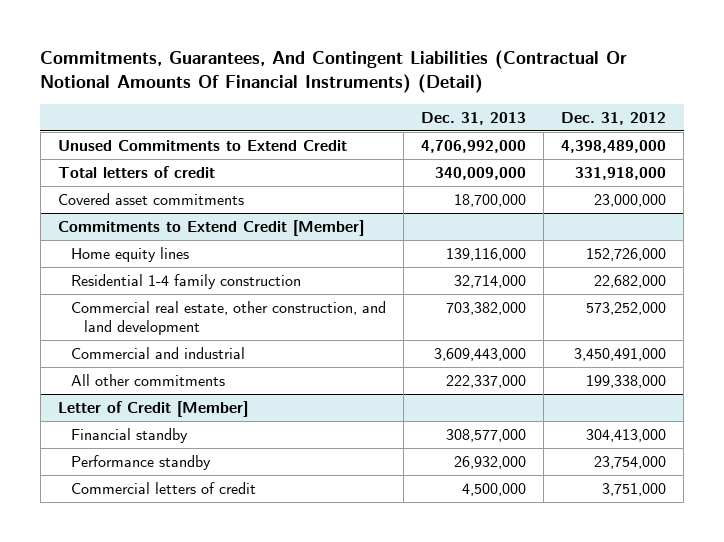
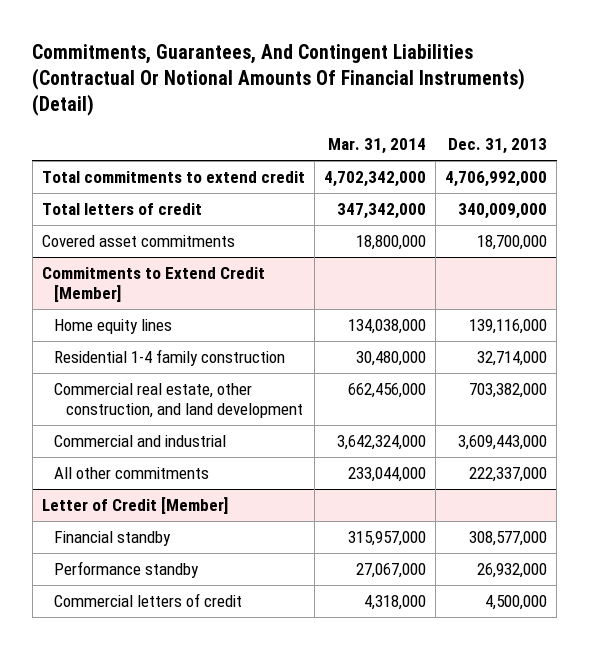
[561,111,667,125] Dec. 31, 2012 -> none
none -> [328,138,427,155] Mar. 31, 2014
[57,139,347,151] Unused Commitments to Extend Credit -> [41,170,305,183] Total commitments to extend credit

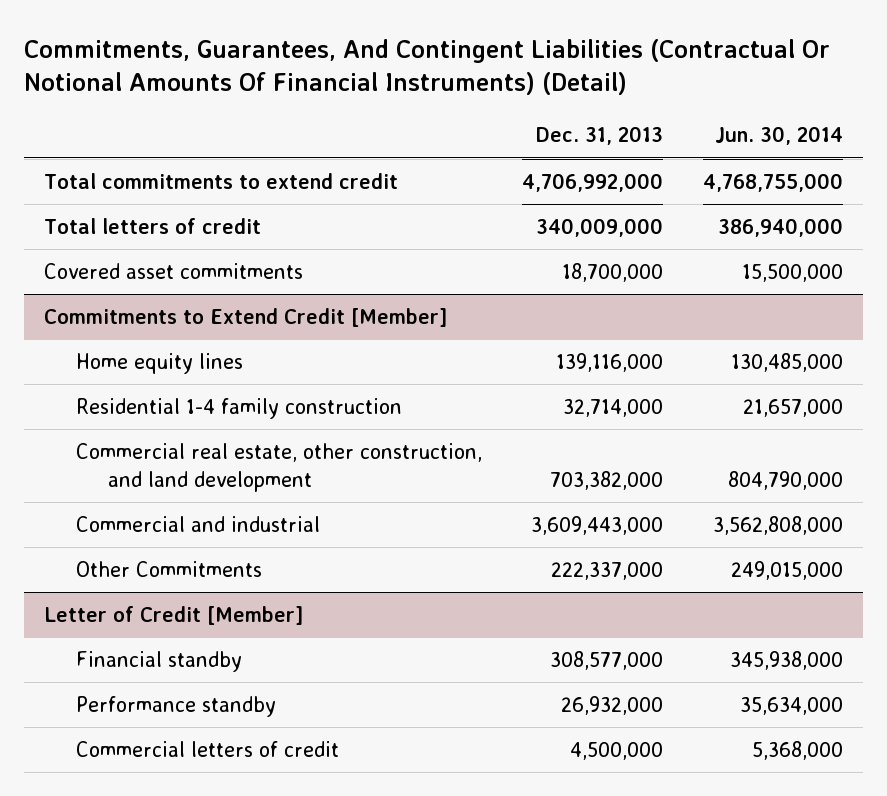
[328,138,427,155] Mar. 31, 2014 -> none
none -> [715,126,844,146] Jun. 30, 2014
[53,466,209,479] All other commitments -> [75,560,262,577] Other Commitments

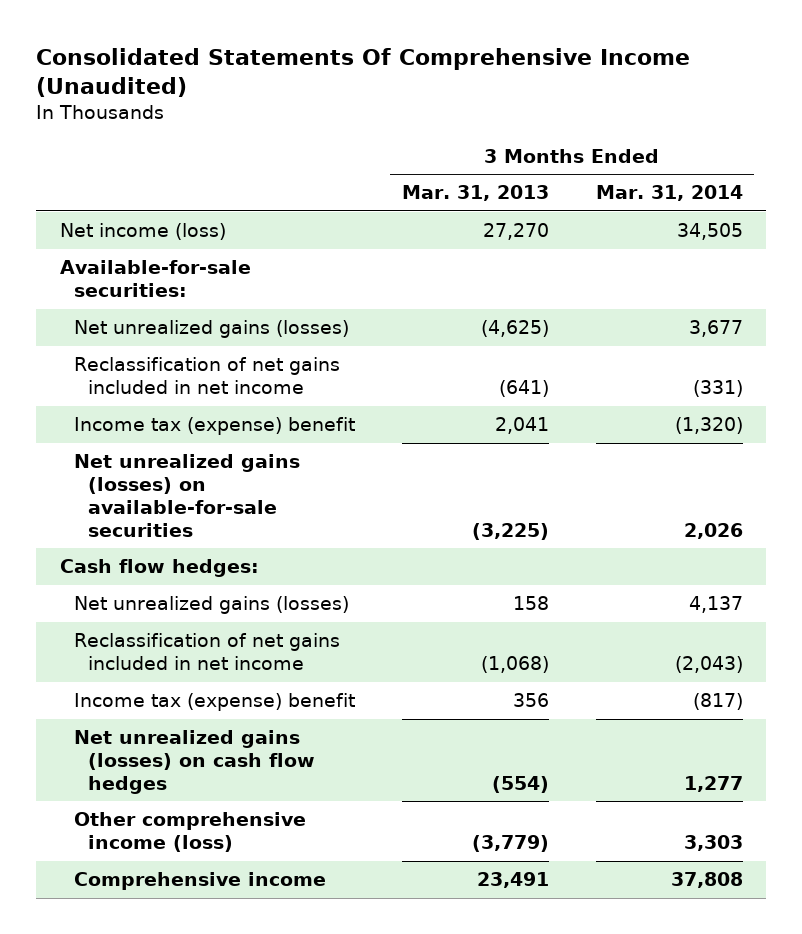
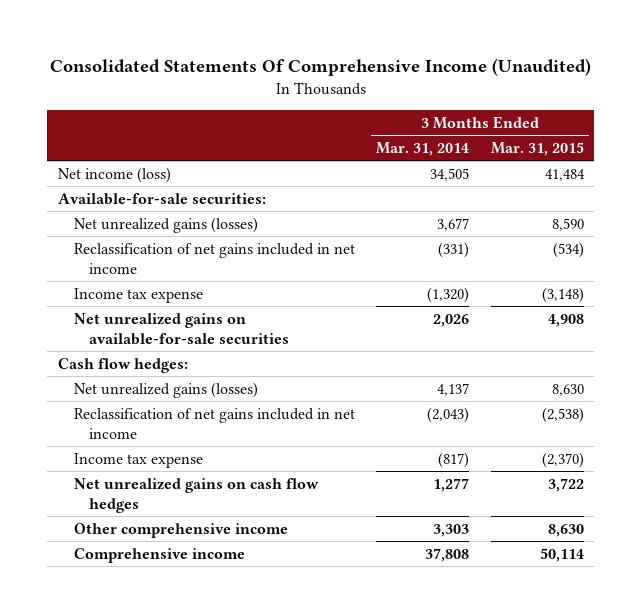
[401,185,549,202] Mar. 31, 2013 -> none
none -> [490,141,584,156] Mar. 31, 2015
[73,417,355,436] Income tax (expense) benefit -> [73,287,203,303] Income tax expense
[73,454,300,537] Net unrealized gains (losses) on available-for-sale securities -> [73,312,290,346] Net unrealized gains on available-for-sale securities
[73,693,355,712] Income tax (expense) benefit -> [73,452,203,468] Income tax expense
[73,730,315,794] Net unrealized gains (losses) on cash flow hedges -> [73,477,319,514] Net unrealized gains on cash flow hedges
[73,812,306,852] Other comprehensive income (loss) -> [73,522,288,538] Other comprehensive income

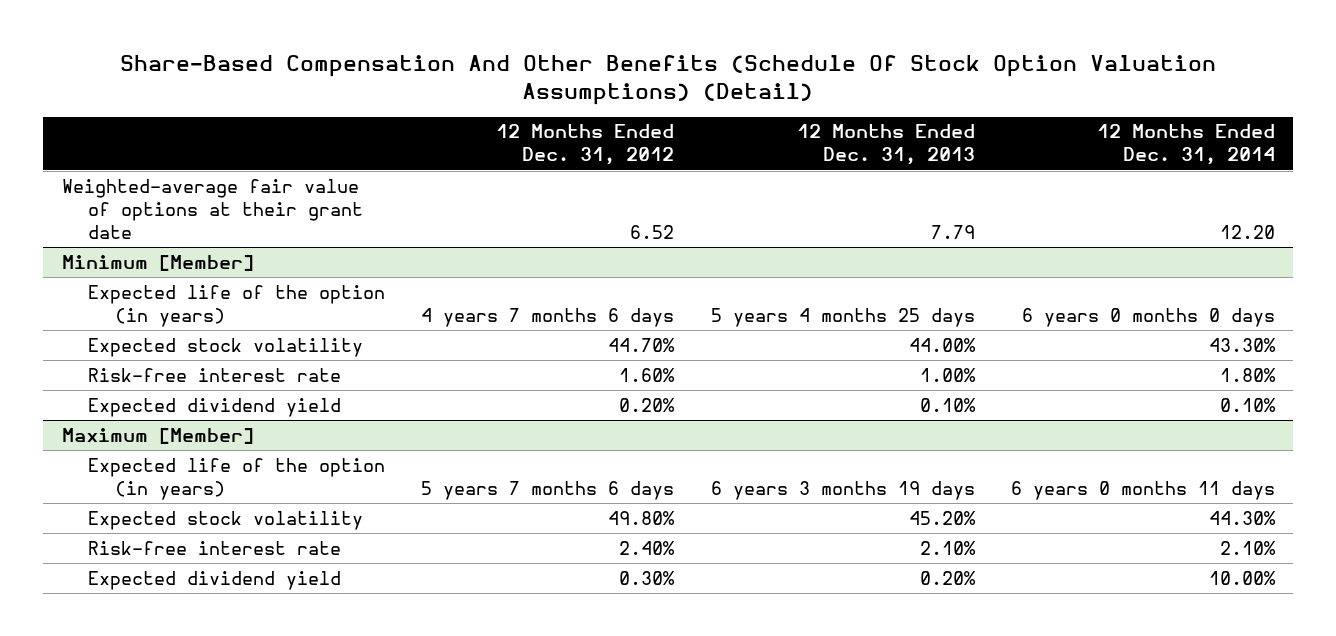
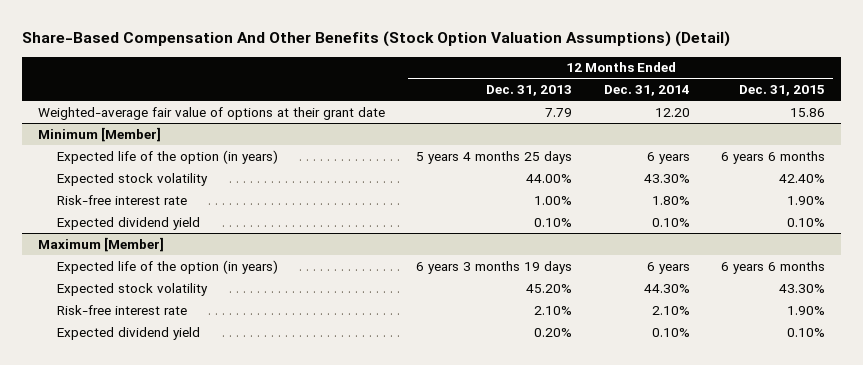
[120,55,1217,105] Share-Based Compensation And Other Benefits (Schedule Of Stock Option Valuation Assumptions) (Detail) -> [21,31,730,48] Share-Based Compensation And Other Benefits (Stock Option Valuation Assumptions) (Detail)
[496,124,675,166] 12 Months Ended Dec. 31, 2012 -> none
none -> [739,85,826,97] Dec. 31, 2015
[1021,307,1275,327] 6 years 0 months 0 days -> [646,151,690,164] 6 years
[1010,480,1275,500] 6 years 0 months 11 days -> [646,261,690,274] 6 years
[1208,570,1276,585] 10.00% -> [651,327,690,337] 0.10%

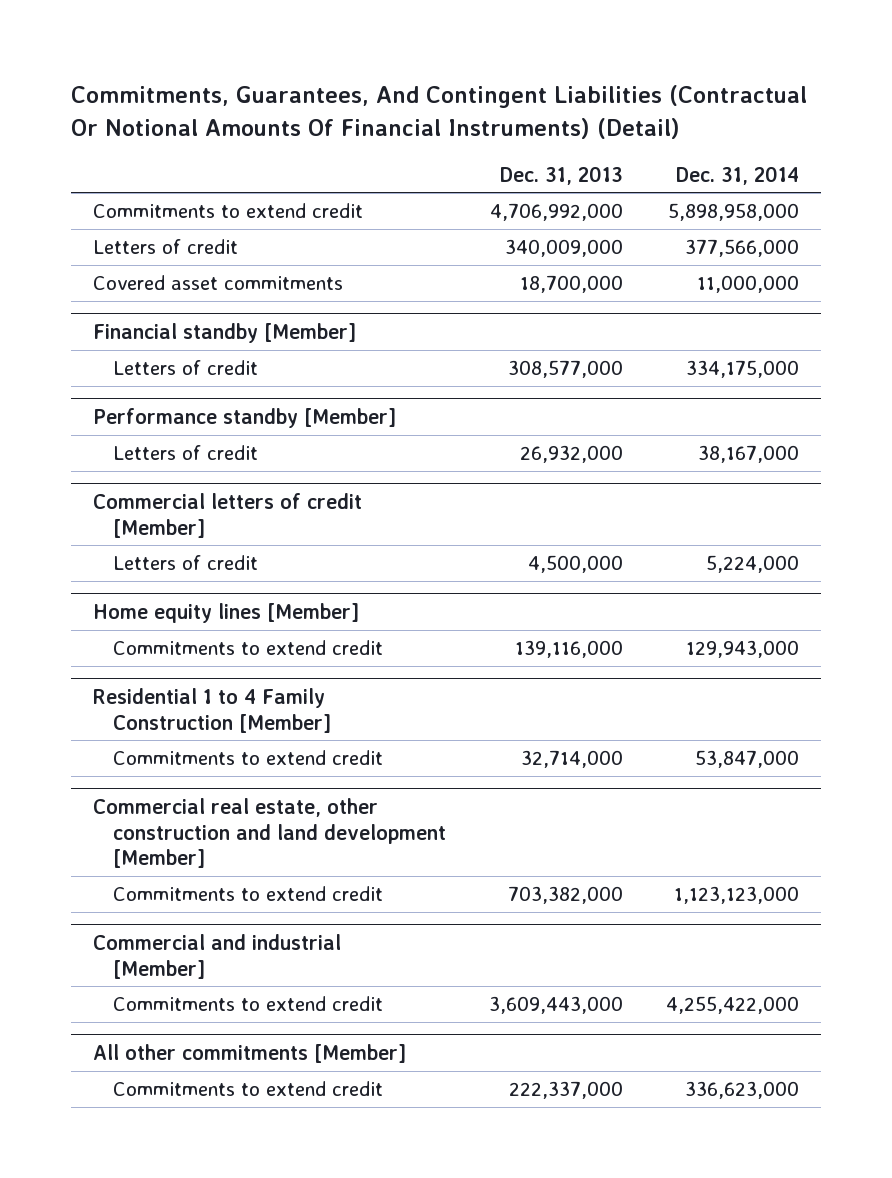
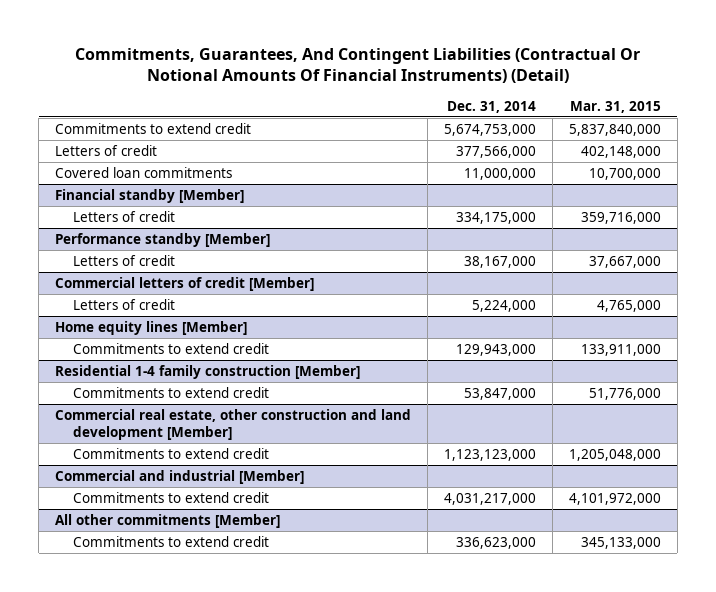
[500,165,624,185] Dec. 31, 2013 -> none
none -> [569,100,661,113] Mar. 31, 2015
[668,202,800,221] 5,898,958,000 -> [444,123,537,136] 5,674,753,000
[92,274,343,290] Covered asset commitments -> [55,166,233,178] Covered loan commitments
[92,687,331,733] Residential 1 to 4 Family Construction [Member] -> [55,364,361,379] Residential 1-4 family construction [Member]
[666,995,800,1014] 4,255,422,000 -> [444,492,537,505] 4,031,217,000

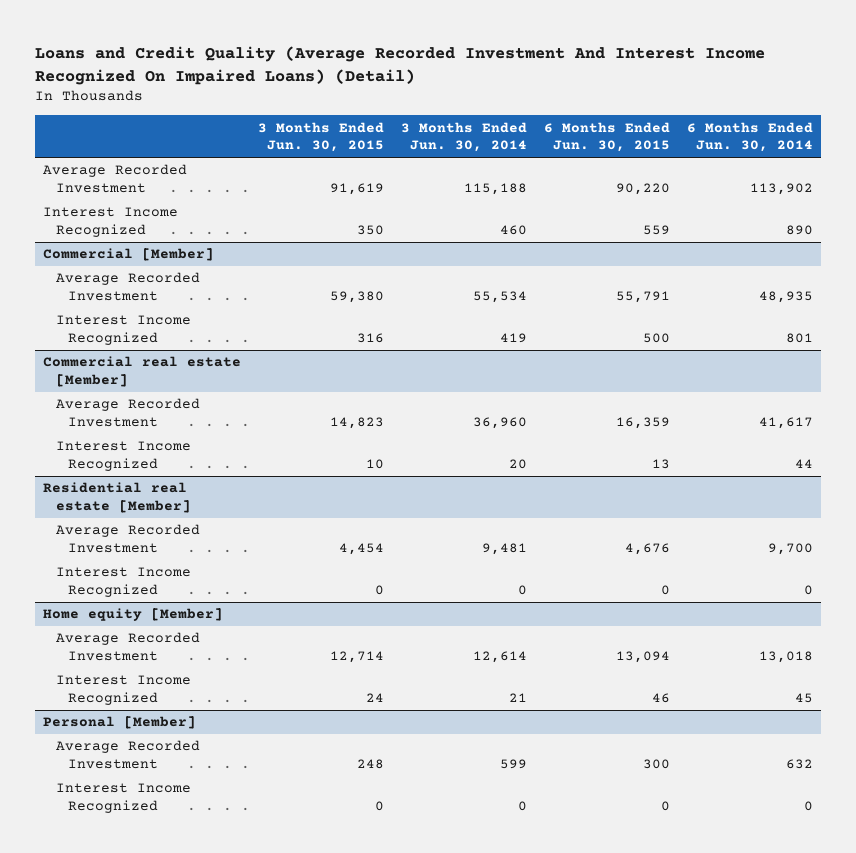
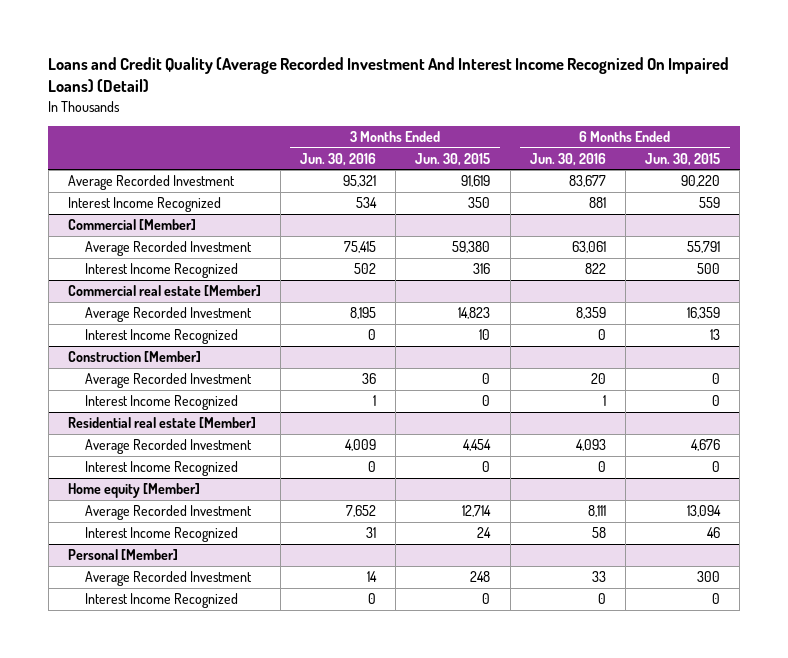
[401,121,528,153] 3 Months Ended Jun. 30, 2014 -> none
[687,121,814,153] 6 Months Ended Jun. 30, 2014 -> none
none -> [300,152,377,166] Jun. 30, 2016
none -> [529,152,606,166] Jun. 30, 2016
none -> [67,351,201,363] Construction [Member]
none -> [84,373,252,389] Average Recorded Investment
none -> [84,395,238,411] Interest Income Recognized

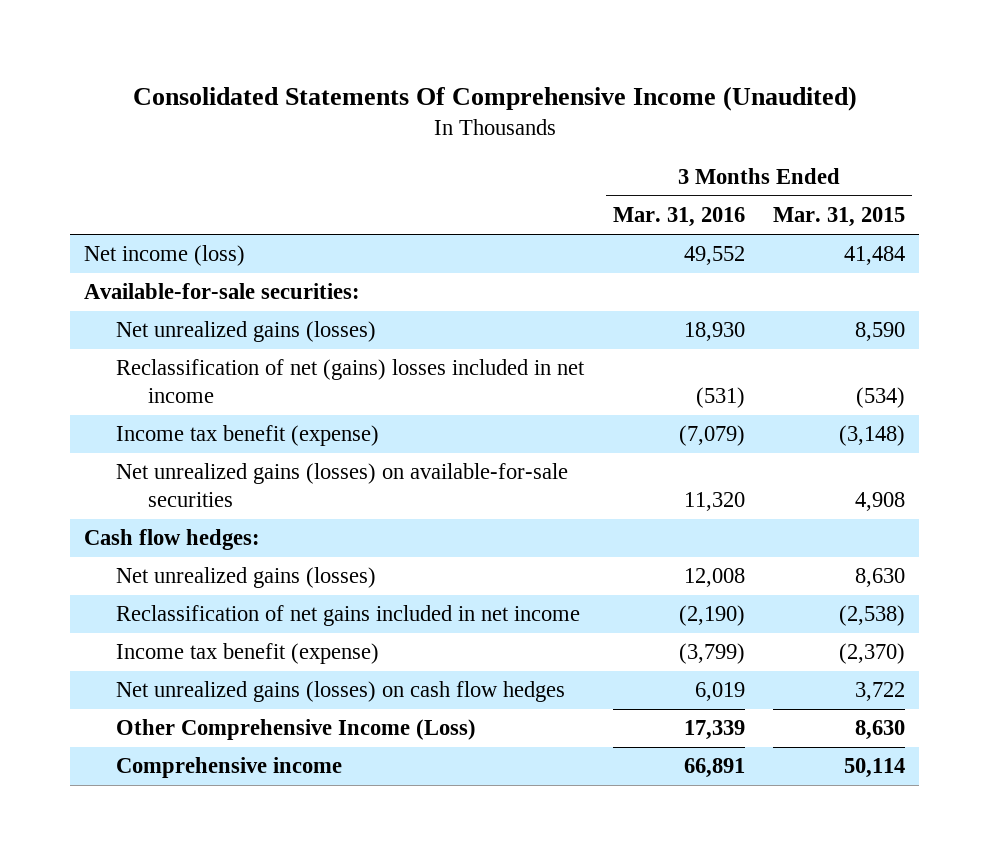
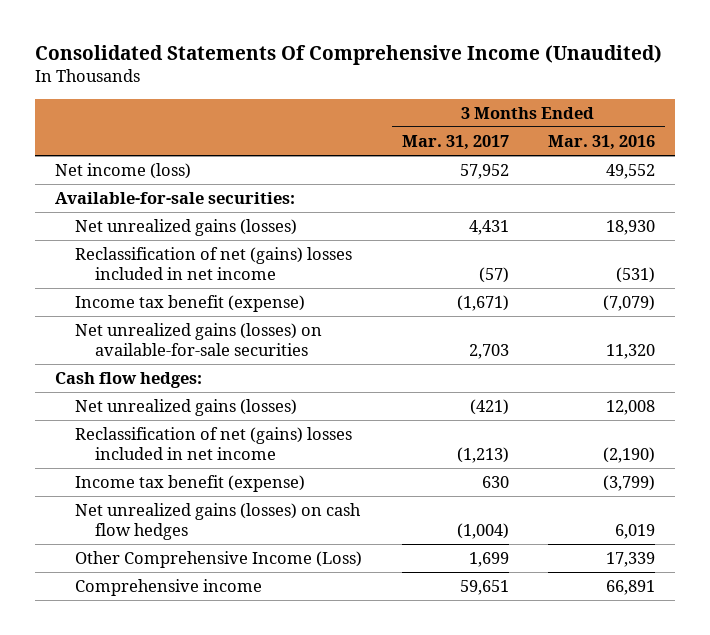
[773,207,906,228] Mar. 31, 2015 -> none
none -> [401,135,509,151] Mar. 31, 2017
[116,605,581,627] Reclassification of net gains included in net income -> [75,427,353,460] Reclassification of net (gains) losses included in net income

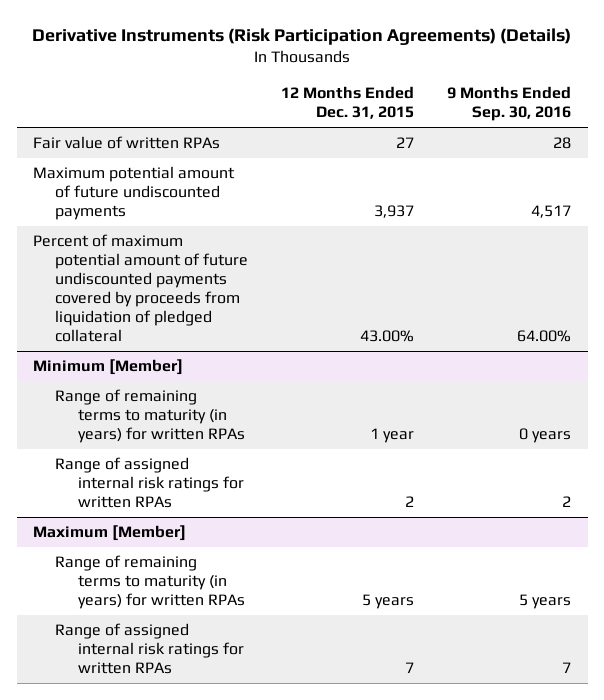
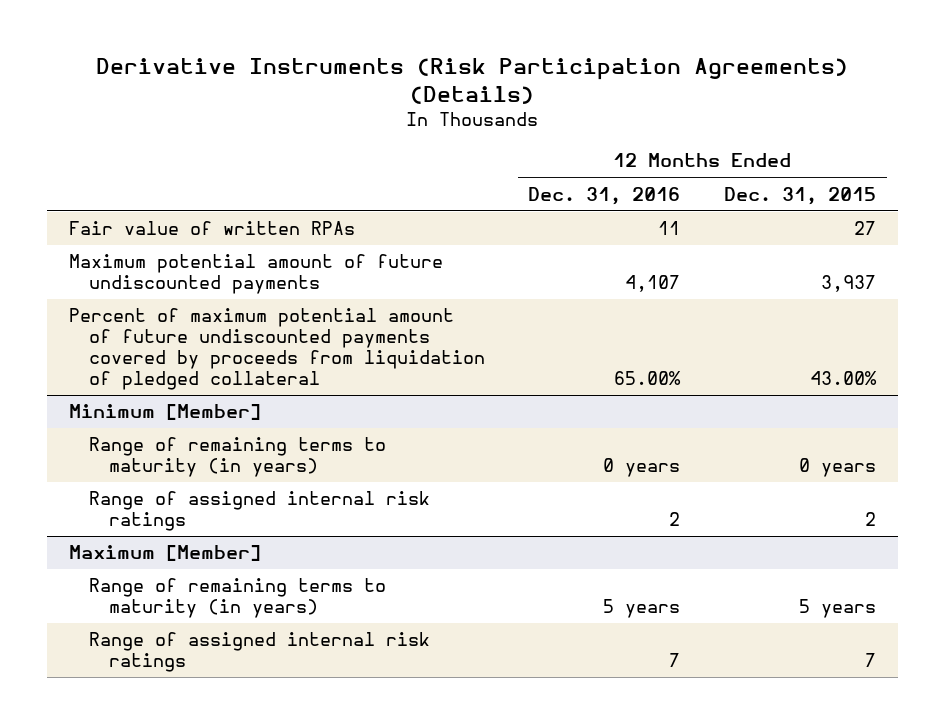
[447,86,572,122] 9 Months Ended Sep. 30, 2016 -> none
none -> [528,186,681,205] Dec. 31, 2016
[55,389,245,444] Range of remaining terms to maturity (in years) for written RPAs -> [88,437,386,478] Range of remaining terms to maturity (in years)
[370,428,415,444] 1 year -> [799,458,877,478] 0 years
[55,457,244,509] Range of assigned internal risk ratings for written RPAs -> [88,491,430,532] Range of assigned internal risk ratings
[55,555,245,610] Range of remaining terms to maturity (in years) for written RPAs -> [88,578,386,619] Range of remaining terms to maturity (in years)
[55,623,244,675] Range of assigned internal risk ratings for written RPAs -> [88,632,430,673] Range of assigned internal risk ratings

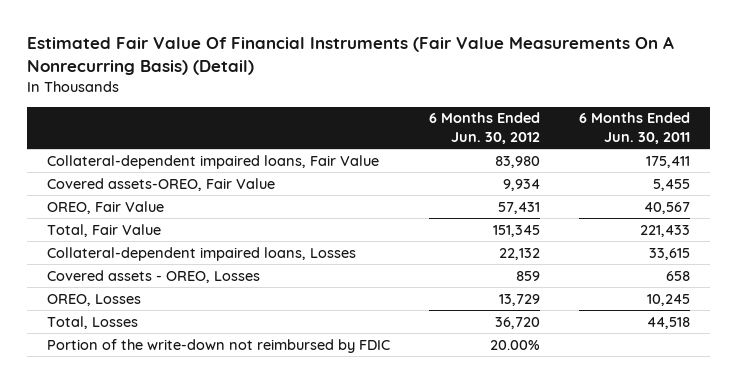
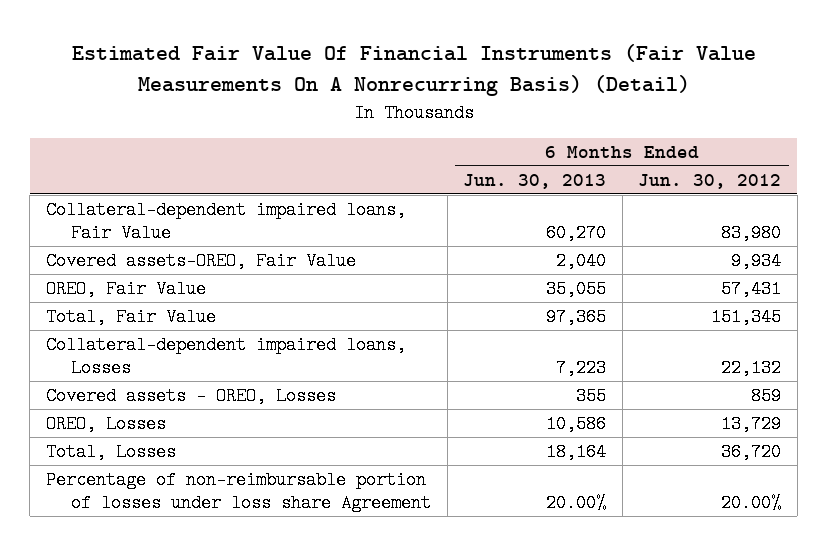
[579,112,691,144] 6 Months Ended Jun. 30, 2011 -> none
none -> [463,173,607,189] Jun. 30, 2013
[46,338,390,353] Portion of the write-down not reimbursed by FDIC -> none
none -> [45,471,432,513] Percentage of non-reimbursable portion of losses under loss share Agreement

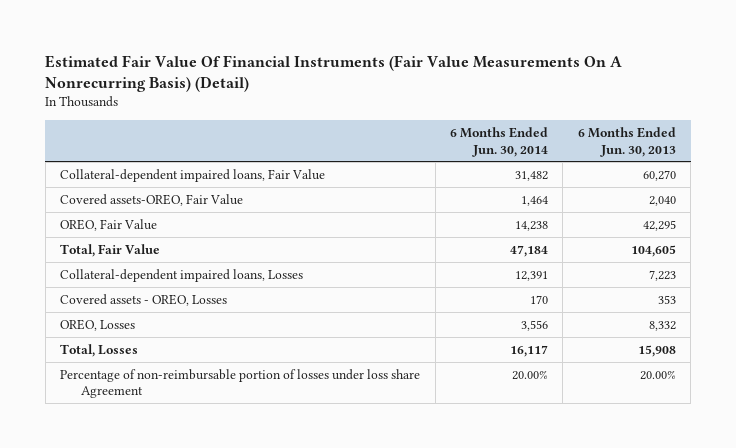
[638,173,782,189] Jun. 30, 2012 -> none
none -> [450,127,549,157] 6 Months Ended Jun. 30, 2014
[546,280,607,299] 35,055 -> [642,219,676,231] 42,295
[546,308,607,327] 97,365 -> [630,244,676,257] 104,605
[576,387,607,406] 355 -> [657,294,676,304] 353
[546,415,607,434] 10,586 -> [648,320,676,331] 8,332
[546,443,607,462] 18,164 -> [637,344,676,357] 15,908

